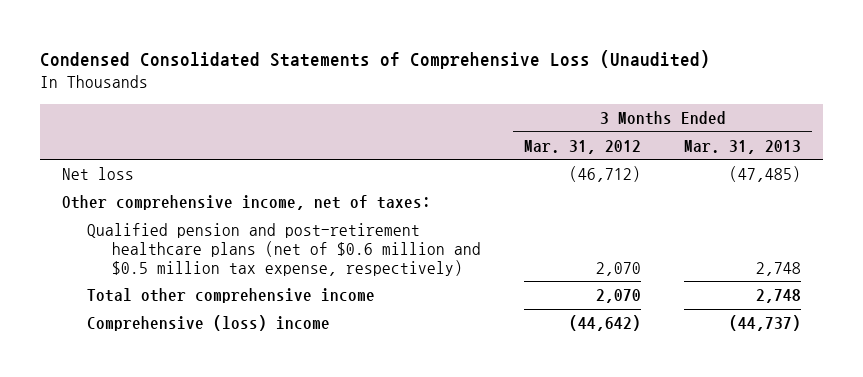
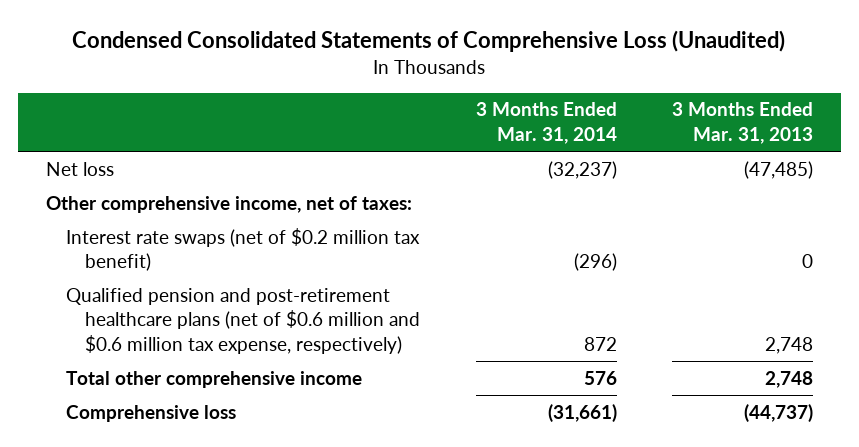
[524,139,642,154] Mar. 31, 2012 -> none
none -> [475,102,617,145] 3 Months Ended Mar. 31, 2014
none -> [65,227,420,272] Interest rate swaps (net of $0.2 million tax benefit)
[86,223,482,276] Qualified pension and post-retirement healthcare plans (net of $0.6 million and $0.5 million tax expense, respectively) -> [65,287,421,354] Qualified pension and post-retirement healthcare plans (net of $0.6 million and $0.6 million tax expense, respectively)
[86,315,330,332] Comprehensive (loss) income -> [65,404,236,422] Comprehensive loss

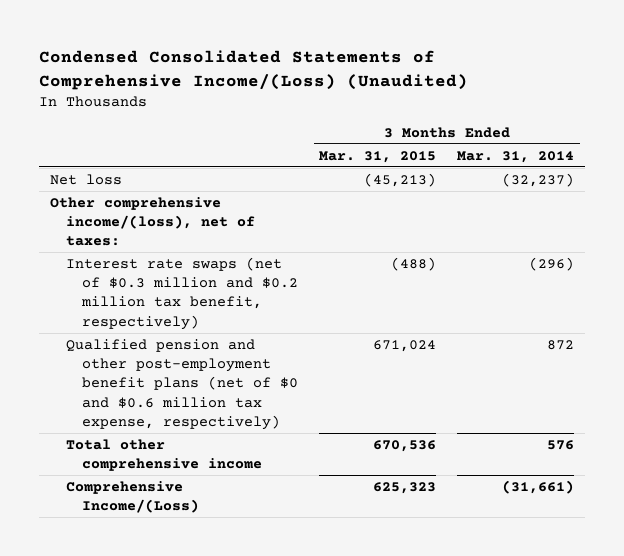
[72,29,786,52] Condensed Consolidated Statements of Comprehensive Loss (Unaudited) -> [38,50,468,90] Condensed Consolidated Statements of Comprehensive Income/(Loss) (Unaudited)
[671,102,813,145] 3 Months Ended Mar. 31, 2013 -> none
none -> [319,150,437,163] Mar. 31, 2015
[45,195,412,213] Other comprehensive income, net of taxes: -> [49,196,255,247] Other comprehensive income/(loss), net of taxes:
[65,227,420,272] Interest rate swaps (net of $0.2 million tax benefit) -> [65,256,299,330] Interest rate swaps (net of $0.3 million and $0.2 million tax benefit, respectively)
[65,287,421,354] Qualified pension and post-retirement healthcare plans (net of $0.6 million and $0.6 million tax expense, respectively) -> [65,338,299,430] Qualified pension and other post-employment benefit plans (net of $0 and $0.6 million tax expense, respectively)
[65,404,236,422] Comprehensive loss -> [65,480,200,514] Comprehensive Income/(Loss)

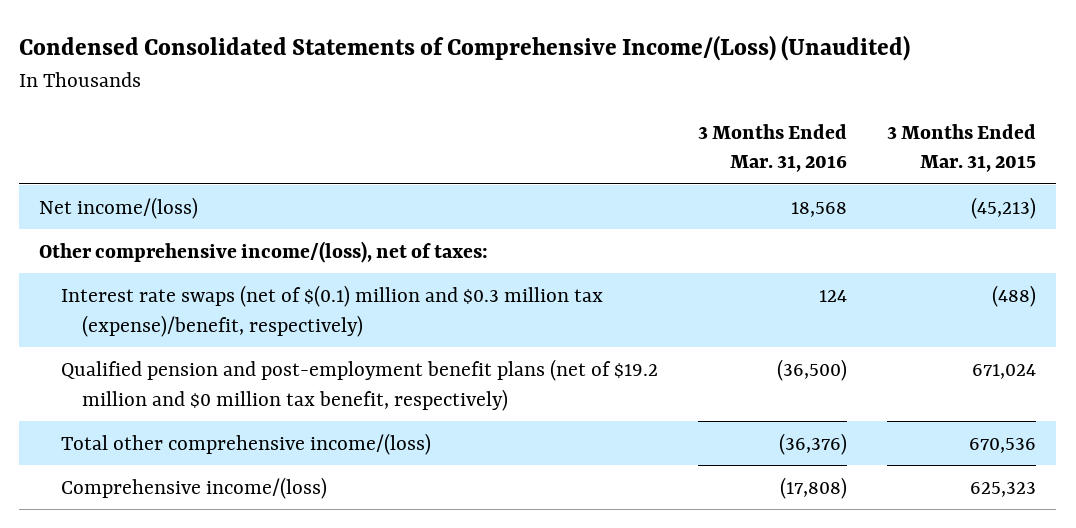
[457,150,575,163] Mar. 31, 2014 -> none
none -> [697,123,847,173] 3 Months Ended Mar. 31, 2016
[49,173,122,185] Net loss -> [39,196,199,219] Net income/(loss)
[65,256,299,330] Interest rate swaps (net of $0.3 million and $0.2 million tax benefit, respectively) -> [60,284,603,337] Interest rate swaps (net of $(0.1) million and $0.3 million tax (expense)/benefit, respectively)
[65,338,299,430] Qualified pension and other post-employment benefit plans (net of $0 and $0.6 million tax expense, respectively) -> [60,358,658,411] Qualified pension and post-employment benefit plans (net of $19.2 million and $0 million tax benefit, respectively)
[65,438,263,472] Total other comprehensive income -> [60,432,431,455] Total other comprehensive income/(loss)
[65,480,200,514] Comprehensive Income/(Loss) -> [60,476,327,499] Comprehensive income/(loss)

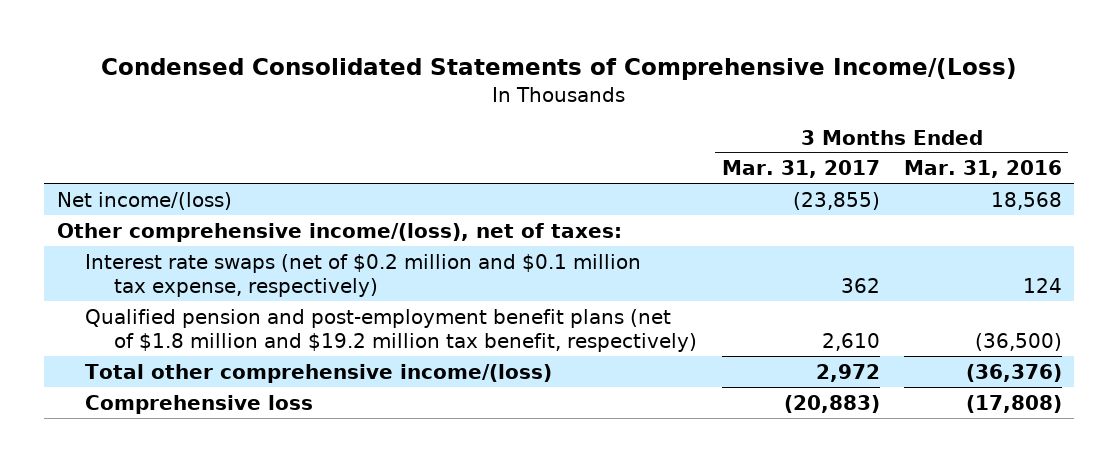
[19,35,911,62] Condensed Consolidated Statements of Comprehensive Income/(Loss) (Unaudited) -> [101,58,1018,81] Condensed Consolidated Statements of Comprehensive Income/(Loss)
[887,123,1037,173] 3 Months Ended Mar. 31, 2015 -> none
none -> [721,160,880,179] Mar. 31, 2017
[60,284,603,337] Interest rate swaps (net of $(0.1) million and $0.3 million tax (expense)/benefit, respectively) -> [85,253,642,297] Interest rate swaps (net of $0.2 million and $0.1 million tax expense, respectively)
[60,358,658,411] Qualified pension and post-employment benefit plans (net of $19.2 million and $0 million tax benefit, respectively) -> [85,308,698,352] Qualified pension and post-employment benefit plans (net of $1.8 million and $19.2 million tax benefit, respectively)
[60,476,327,499] Comprehensive income/(loss) -> [85,394,314,414] Comprehensive loss

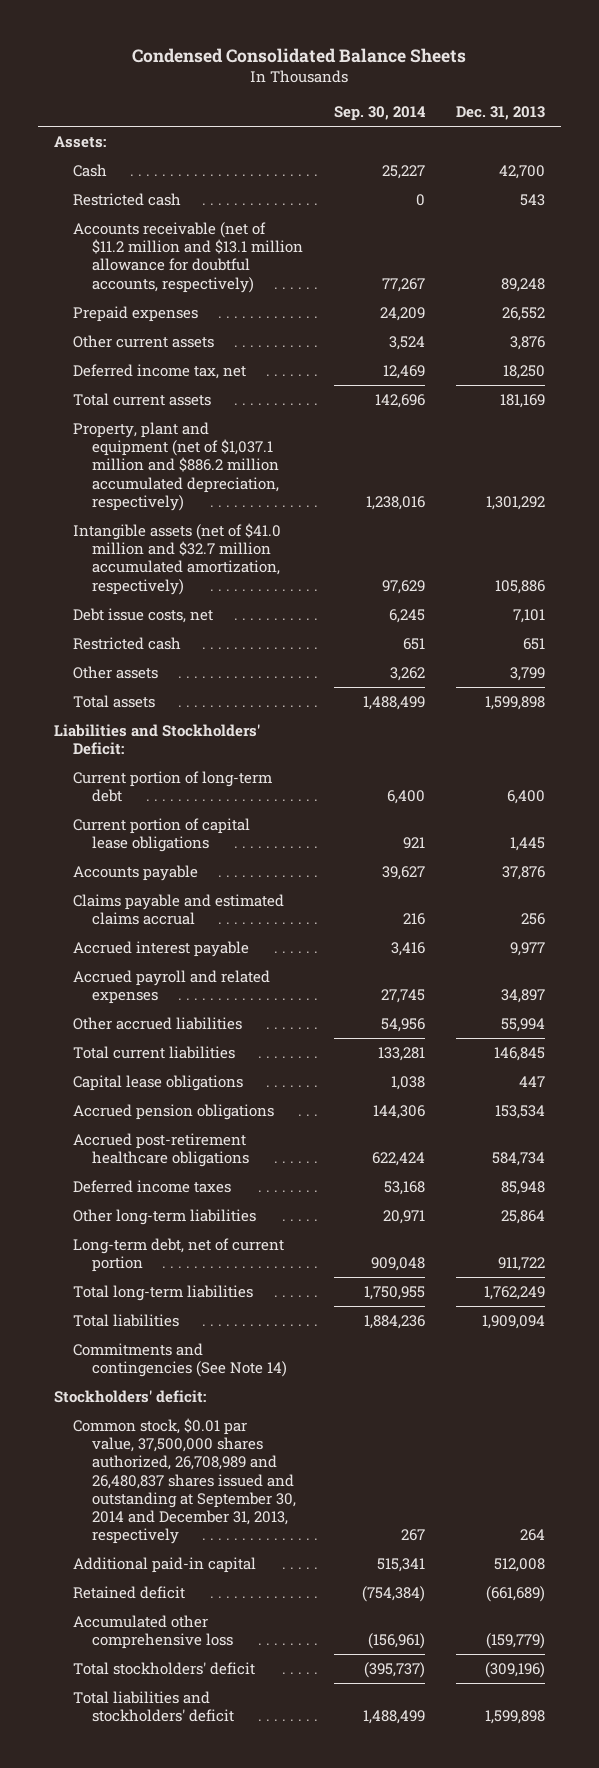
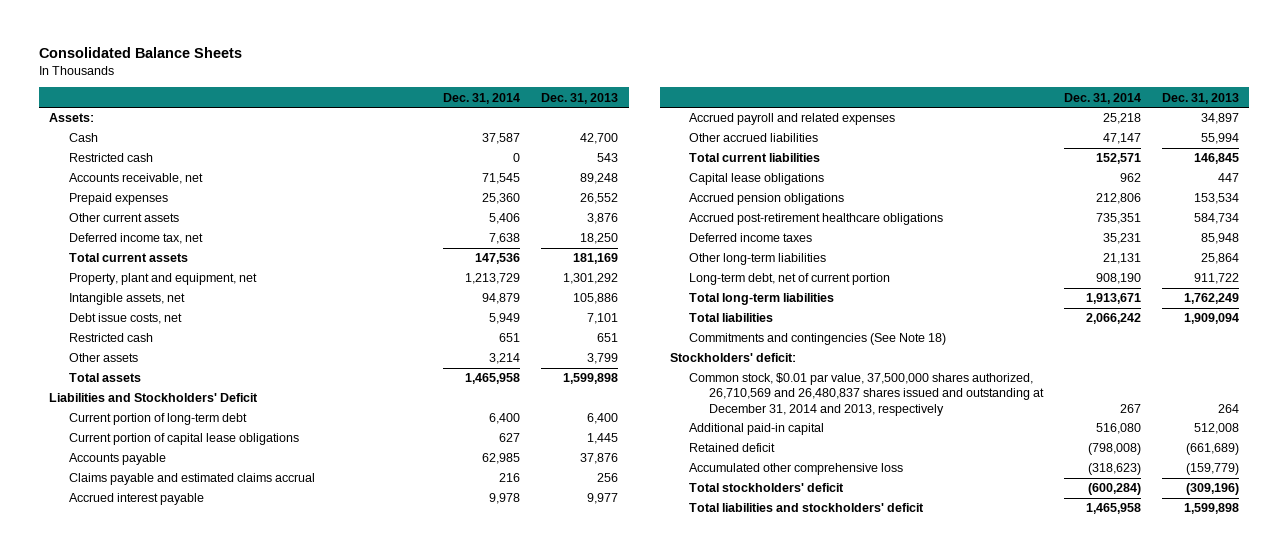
[132,47,467,63] Condensed Consolidated Balance Sheets -> [38,47,242,59] Consolidated Balance Sheets
[333,105,426,121] Sep. 30, 2014 -> none
none -> [443,92,521,104] Dec. 31, 2014
[72,221,303,293] Accounts receivable (net of $11.2 million and $13.1 million allowance for doubtful accounts, respectively) -> [68,173,203,185] Accounts receivable, net
[72,421,279,511] Property, plant and equipment (net of $1,037.1 million and $886.2 million accumulated depreciation, respectively) -> [68,273,257,286] Property, plant and equipment, net
[72,522,281,595] Intangible assets (net of $41.0 million and $32.7 million accumulated amortization, respectively) -> [68,293,185,306] Intangible assets, net
[53,723,260,756] Liabilities and Stockholders' Deficit: -> [49,393,259,403] Liabilities and Stockholders' Deficit
[72,1342,287,1378] Commitments and contingencies (See Note 14) -> [689,333,947,346] Commitments and contingencies (See Note 18)
[72,1417,296,1545] Common stock, $0.01 par value, 37,500,000 shares authorized, 26,708,989 and 26,480,837 shares issued and outstanding at September 30, 2014 and December 31, 2013, respectively -> [689,373,1044,416] Common stock, $0.01 par value, 37,500,000 shares authorized, 26,710,569 and 26,480,837 shares issued and outstanding at December 31, 2014 and 2013, respectively

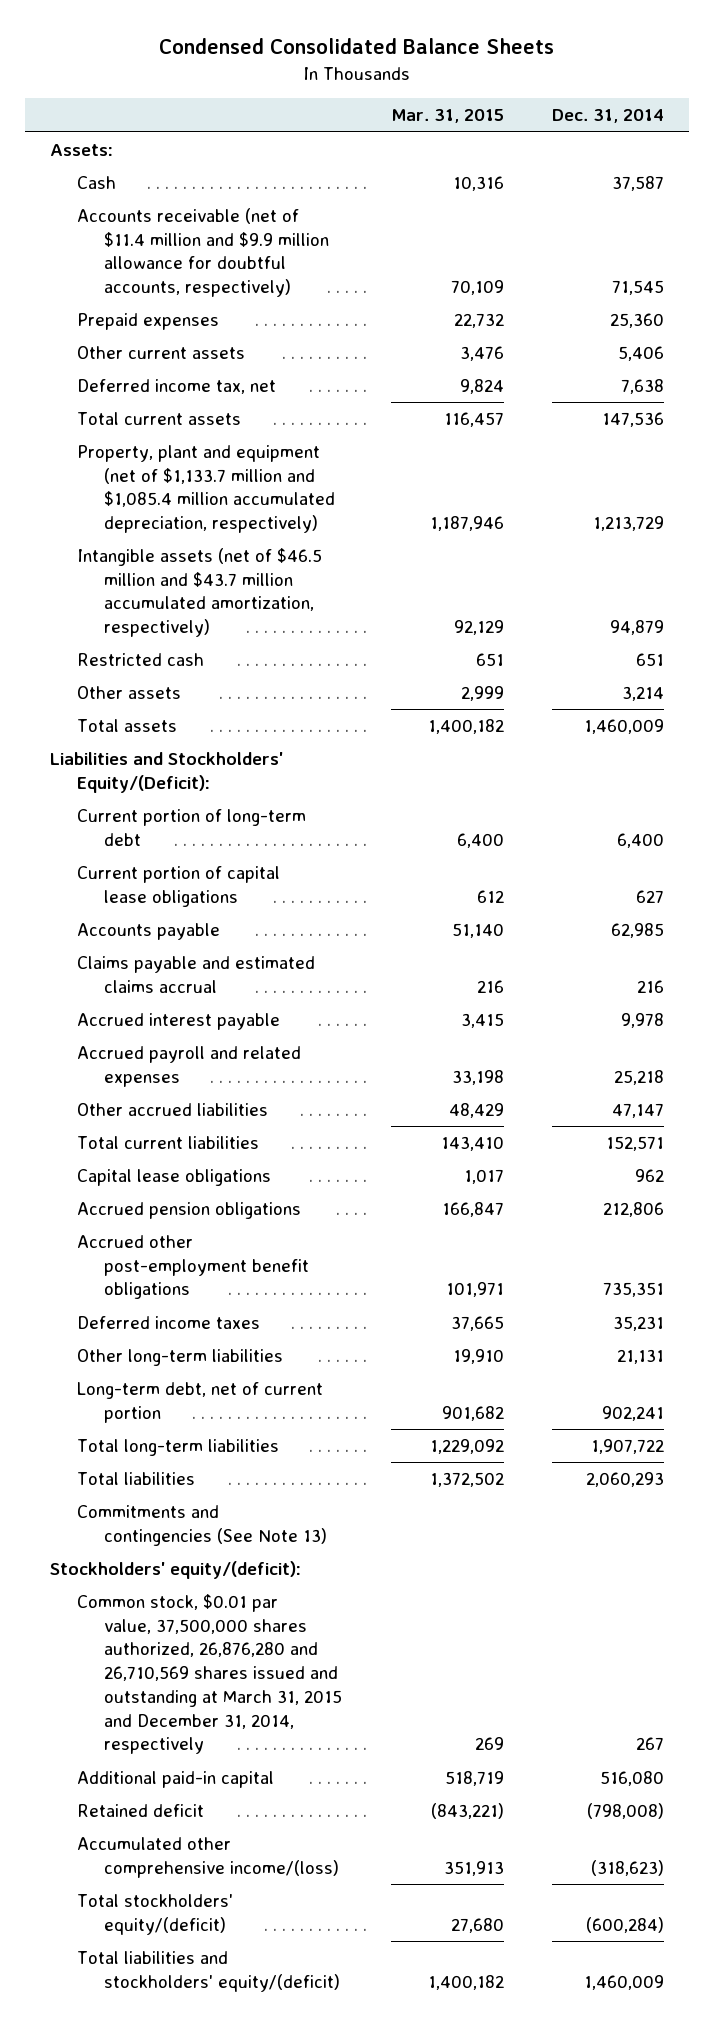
[38,47,242,59] Consolidated Balance Sheets -> [158,38,554,55] Condensed Consolidated Balance Sheets
[541,92,619,104] Dec. 31, 2013 -> none
none -> [390,109,504,124] Mar. 31, 2015
[68,153,153,163] Restricted cash -> none
[68,173,203,185] Accounts receivable, net -> [77,207,330,298] Accounts receivable (net of $11.4 million and $9.9 million allowance for doubtful accounts, respectively)
[68,313,182,325] Debt issue costs, net -> none
[68,273,257,286] Property, plant and equipment, net -> [77,444,336,534] Property, plant and equipment (net of $1,133.7 million and $1,085.4 million accumulated depreciation, respectively)
[68,293,185,306] Intangible assets, net -> [77,547,323,638] Intangible assets (net of $46.5 million and $43.7 million accumulated amortization, respectively)
[465,373,521,385] 1,465,958 -> [584,718,665,734] 1,460,009
[49,393,259,403] Liabilities and Stockholders' Deficit -> [49,751,283,793] Liabilities and Stockholders' Equity/(Deficit):
[689,213,944,226] Accrued post-retirement healthcare obligations -> [77,1234,310,1300] Accrued other post-employment benefit obligations
[1095,273,1141,285] 908,190 -> [602,1405,665,1421] 902,241
[1085,293,1141,305] 1,913,671 -> [591,1438,665,1454] 1,907,722
[1085,313,1141,325] 2,066,242 -> [586,1471,665,1487] 2,060,293
[689,333,947,346] Commitments and contingencies (See Note 18) -> [77,1504,328,1546] Commitments and contingencies (See Note 13)
[670,353,797,363] Stockholders' deficit: -> [49,1560,301,1579] Stockholders' equity/(deficit):
[689,373,1044,416] Common stock, $0.01 par value, 37,500,000 shares authorized, 26,710,569 and 26,480,837 shares issued and outstanding at December 31, 2014 and 2013, respectively -> [77,1593,343,1755] Common stock, $0.01 par value, 37,500,000 shares authorized, 26,876,280 and 26,710,569 shares issued and outstanding at March 31, 2015 and December 31, 2014, respectively
[689,463,904,476] Accumulated other comprehensive loss -> [77,1836,340,1878] Accumulated other comprehensive income/(loss)
[689,483,845,493] Total stockholders' deficit -> [77,1893,234,1935] Total stockholders' equity/(deficit)
[689,503,925,513] Total liabilities and stockholders' deficit -> [77,1950,341,1992] Total liabilities and stockholders' equity/(deficit)
[1085,503,1141,515] 1,465,958 -> [584,1974,665,1990] 1,460,009

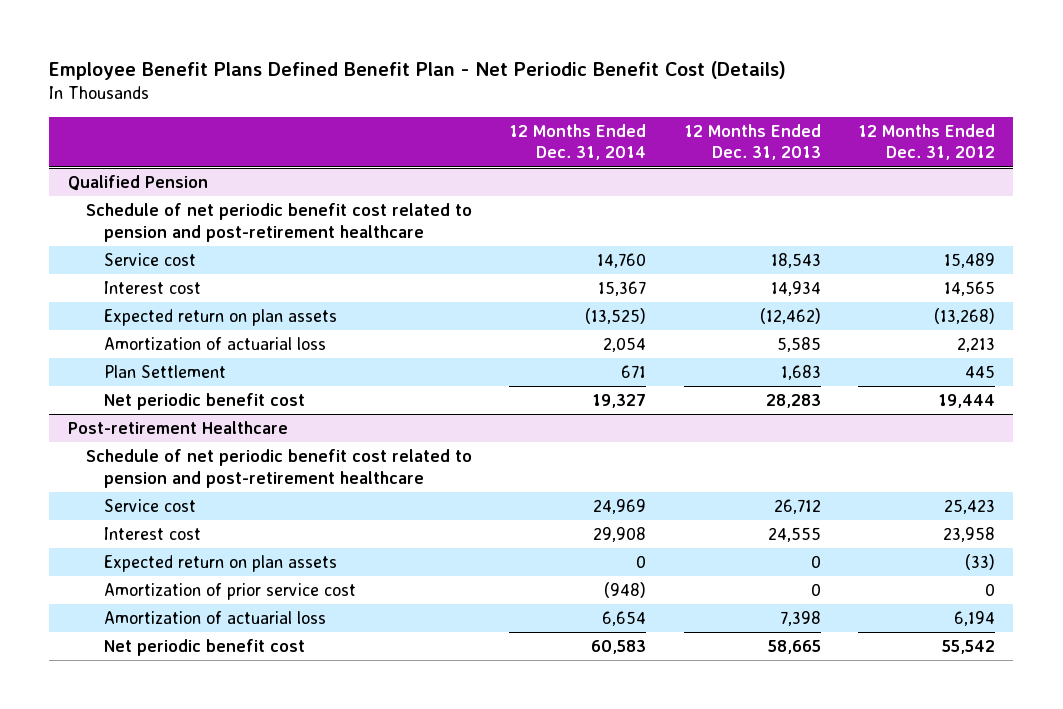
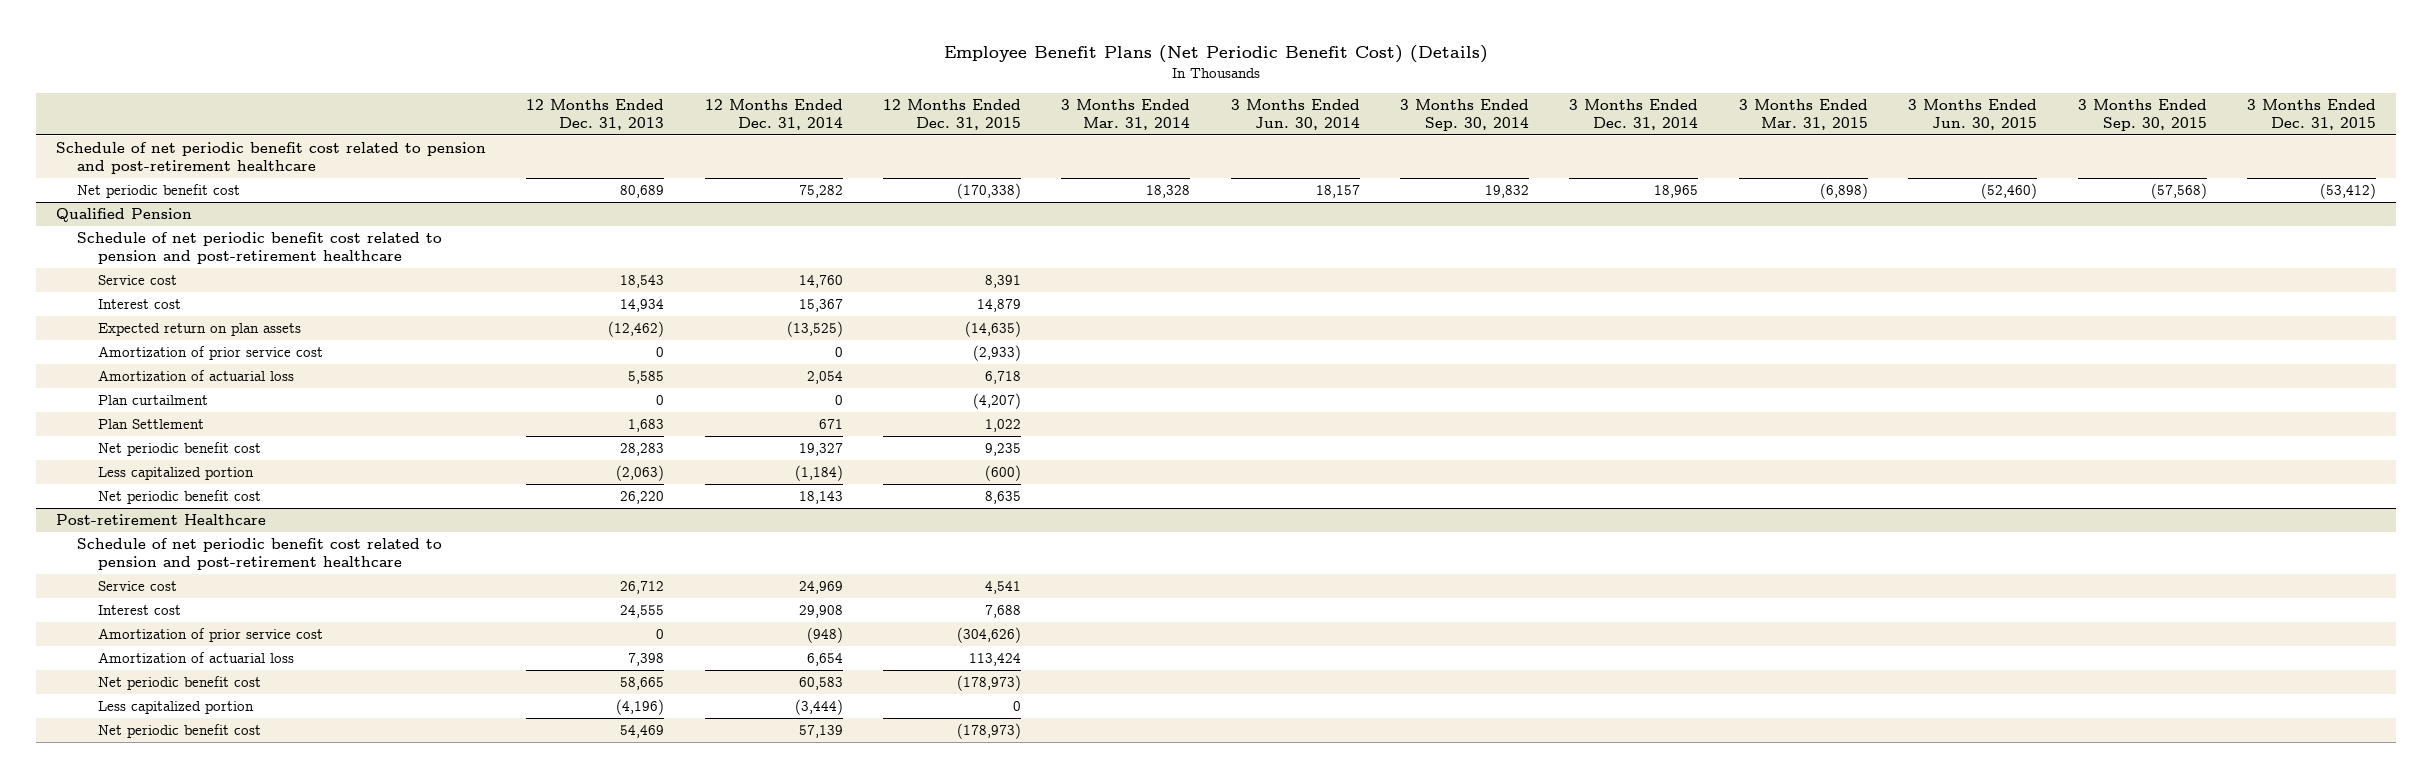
[49,60,787,80] Employee Benefit Plans Defined Benefit Plan - Net Periodic Benefit Cost (Details) -> [943,45,1488,64] Employee Benefit Plans (Net Periodic Benefit Cost) (Details)
[857,123,995,161] 12 Months Ended Dec. 31, 2012 -> none
none -> [883,98,1022,130] 12 Months Ended Dec. 31, 2015
none -> [1061,98,1191,130] 3 Months Ended Mar. 31, 2014
none -> [1230,98,1360,130] 3 Months Ended Jun. 30, 2014
none -> [1400,98,1530,131] 3 Months Ended Sep. 30, 2014
none -> [1569,98,1699,130] 3 Months Ended Dec. 31, 2014
none -> [1738,98,1868,130] 3 Months Ended Mar. 31, 2015
none -> [1908,98,2038,130] 3 Months Ended Jun. 30, 2015
none -> [2077,98,2207,131] 3 Months Ended Sep. 30, 2015
none -> [2246,98,2376,130] 3 Months Ended Dec. 31, 2015
none -> [56,141,487,175] Schedule of net periodic benefit cost related to pension and post-retirement healthcare
none -> [76,183,240,198] Net periodic benefit cost
none -> [97,345,323,360] Amortization of prior service cost
none -> [97,394,208,405] Plan curtailment
none -> [97,466,254,480] Less capitalized portion
none -> [97,489,261,504] Net periodic benefit cost
[104,555,338,573] Expected return on plan assets -> none
none -> [97,700,254,714] Less capitalized portion
none -> [97,723,261,738] Net periodic benefit cost

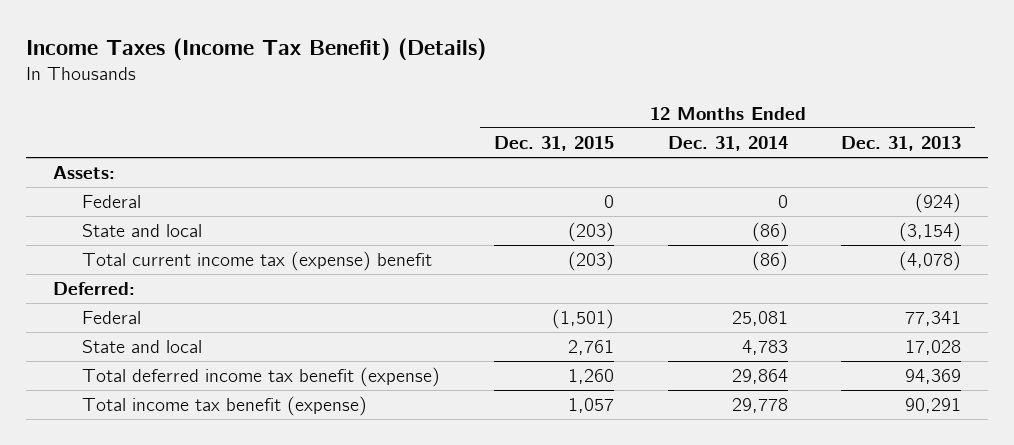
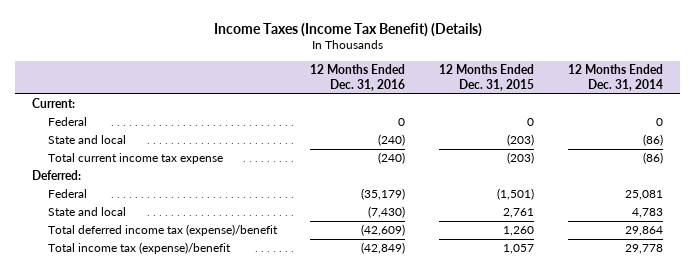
[841,136,962,152] Dec. 31, 2013 -> none
none -> [310,64,406,91] 12 Months Ended Dec. 31, 2016
[52,166,115,180] Assets: -> [32,98,76,109] Current:
[81,251,432,272] Total current income tax (expense) benefit -> [47,153,223,165] Total current income tax expense
[81,367,440,388] Total deferred income tax benefit (expense) -> [47,224,278,237] Total deferred income tax (expense)/benefit
[81,396,367,417] Total income tax benefit (expense) -> [47,242,231,255] Total income tax (expense)/benefit

